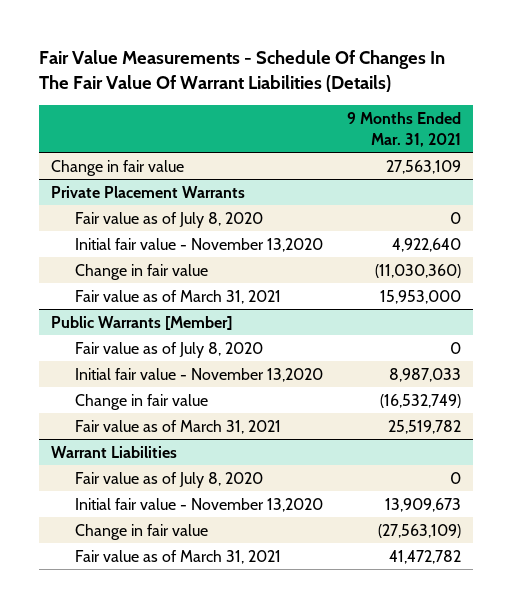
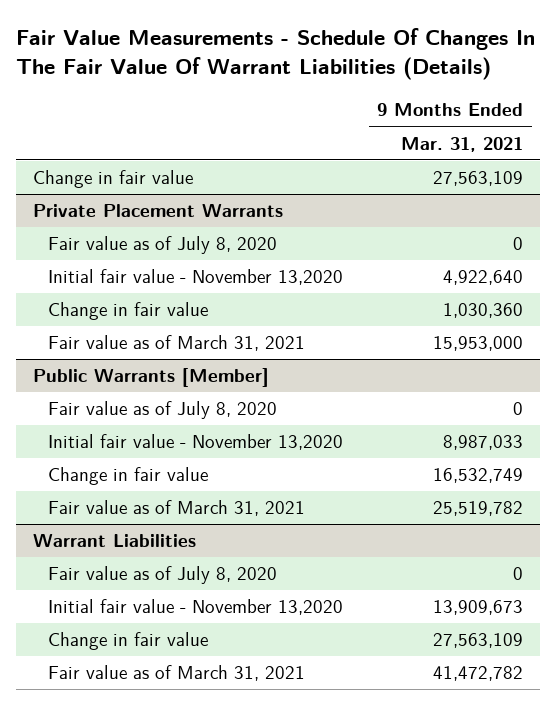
[374,263,461,278] (11,030,360) -> [443,303,524,319] 1,030,360
[379,393,461,408] (16,532,749) -> [433,468,524,484] 16,532,749
[377,523,461,538] (27,563,109) -> [433,633,524,649] 27,563,109

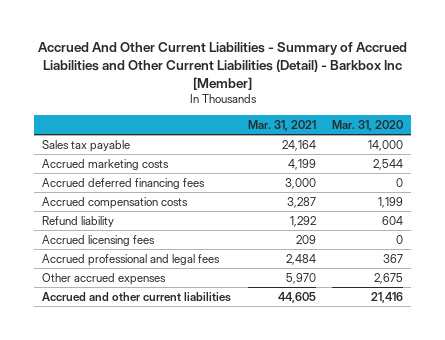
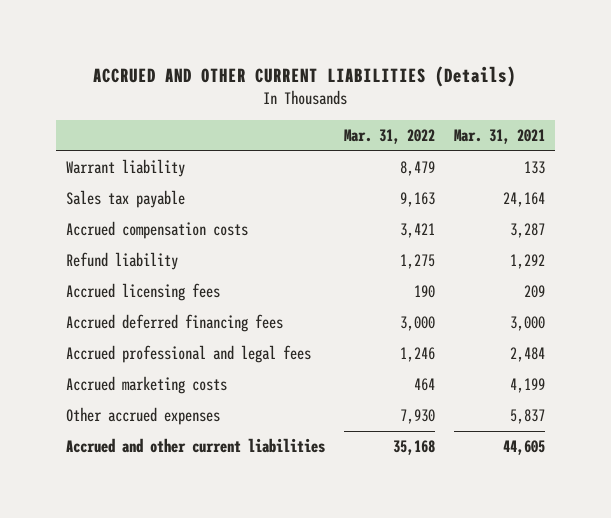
[37,42,407,90] Accrued And Other Current Liabilities - Summary of Accrued Liabilities and Other Current Liabilities (Detail) - Barkbox Inc [Member] -> [93,65,517,87] ACCRUED AND OTHER CURRENT LIABILITIES (Details)
[332,119,404,131] Mar. 31, 2020 -> none
none -> [343,129,435,145] Mar. 31, 2022
none -> [65,159,185,178] Warrant liability
[42,177,206,189] Accrued deferred financing fees -> [65,314,283,333] Accrued deferred financing fees
[42,158,170,170] Accrued marketing costs -> [65,376,227,395] Accrued marketing costs
[285,272,316,284] 5,970 -> [510,409,546,425] 5,837

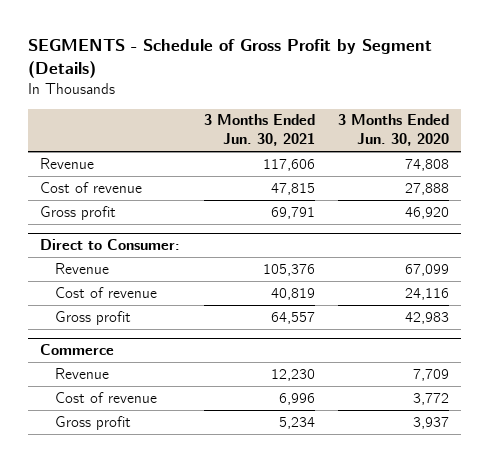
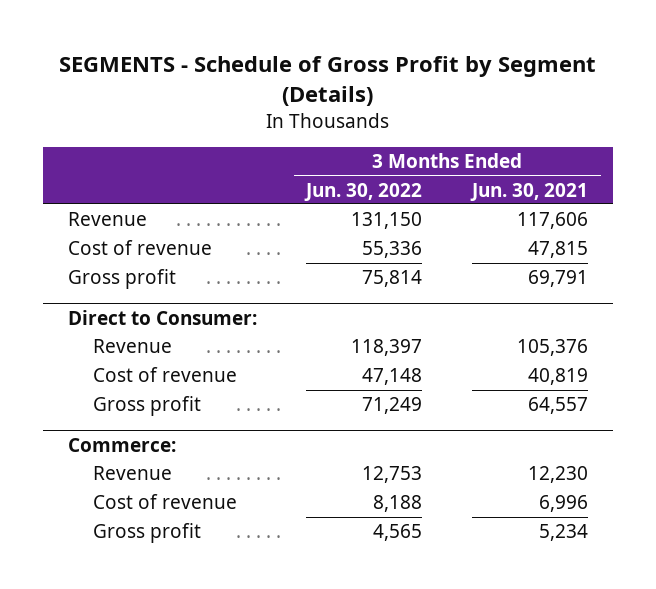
[338,114,450,147] 3 Months Ended Jun. 30, 2020 -> none
none -> [304,182,423,201] Jun. 30, 2022
[40,344,115,356] Commerce -> [67,437,176,452] Commerce:

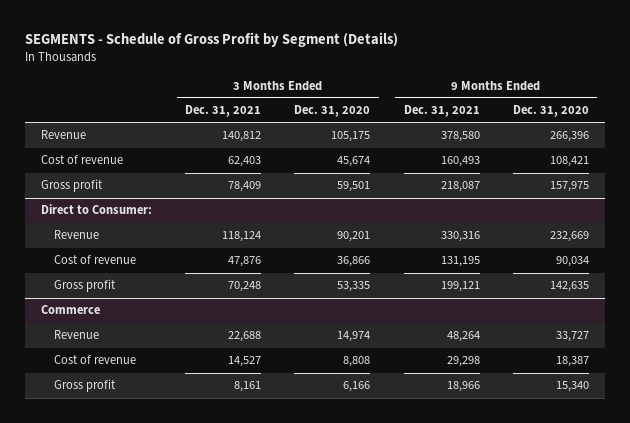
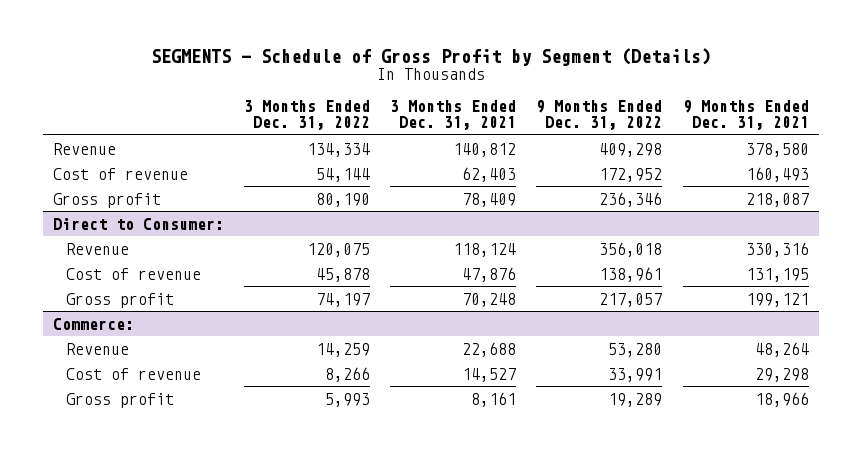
[294,105,371,118] Dec. 31, 2020 -> none
[512,105,589,118] Dec. 31, 2020 -> none
none -> [244,99,371,130] 3 Months Ended Dec. 31, 2022
none -> [536,99,663,130] 9 Months Ended Dec. 31, 2022
[41,305,101,315] Commerce -> [53,317,135,330] Commerce:

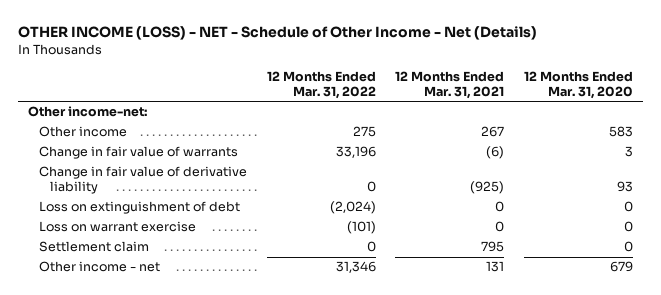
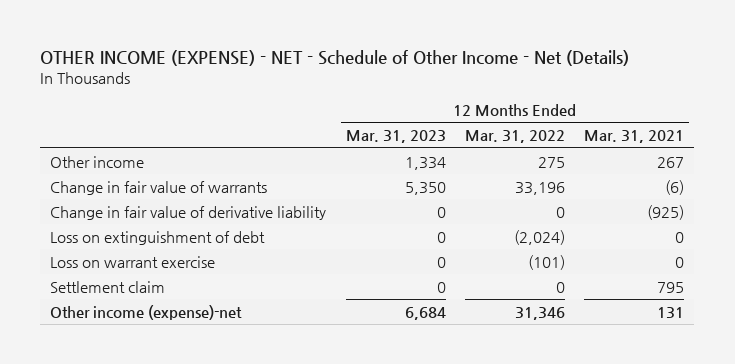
[18,26,538,41] OTHER INCOME (LOSS) - NET - Schedule of Other Income - Net (Details) -> [40,50,630,67] OTHER INCOME (EXPENSE) - NET - Schedule of Other Income - Net (Details)
[523,70,633,99] 12 Months Ended Mar. 31, 2020 -> none
none -> [345,130,446,144] Mar. 31, 2023
[28,106,148,118] Other income-net: -> none
[38,261,160,273] Other income - net -> [50,304,243,320] Other income (expense)-net

